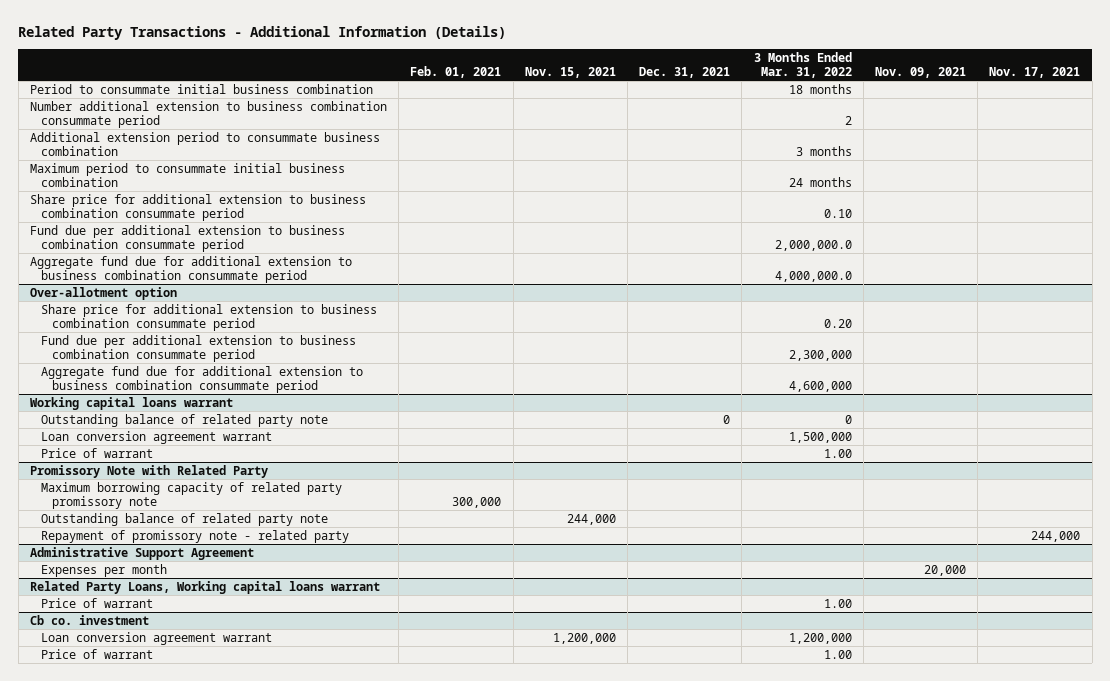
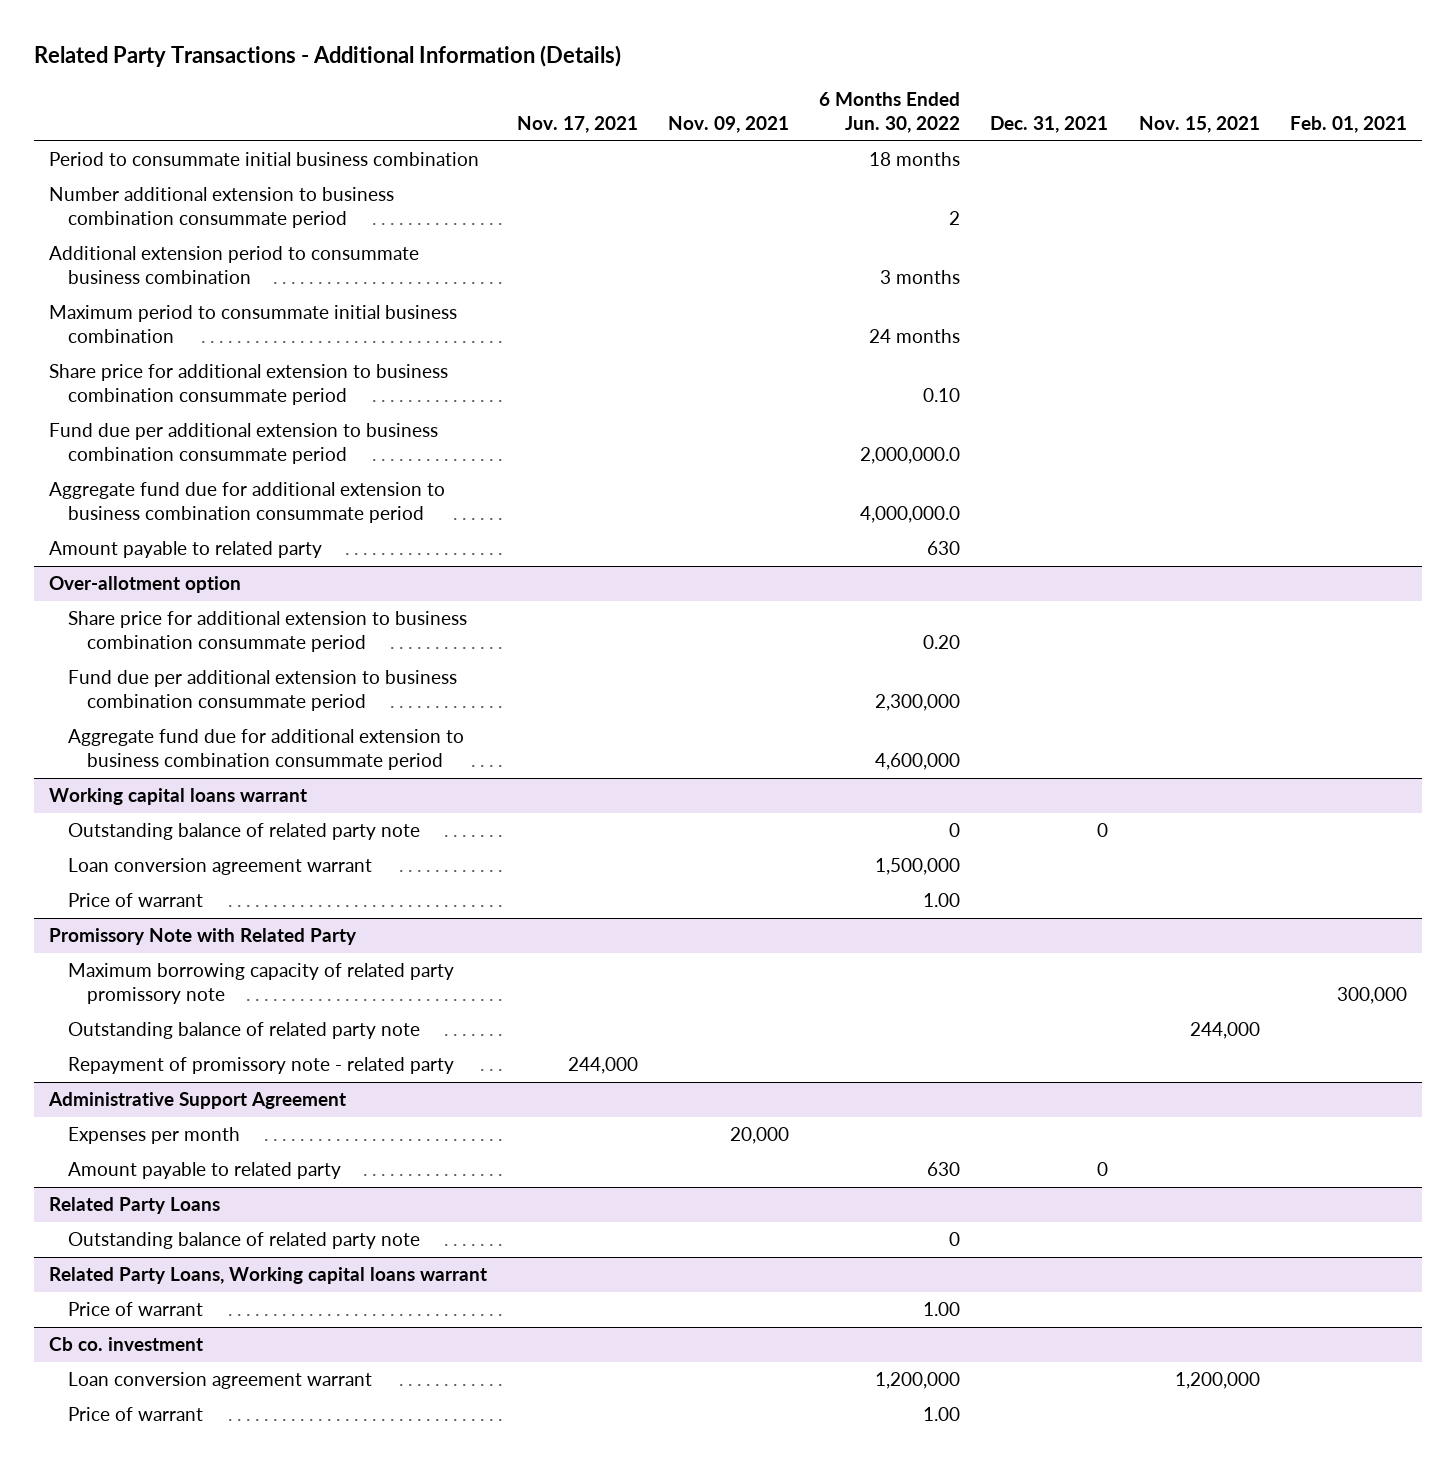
[753,52,852,79] 3 Months Ended Mar. 31, 2022 -> none
none -> [819,91,961,134] 6 Months Ended Jun. 30, 2022
none -> [48,541,322,559] Amount payable to related party
none -> [67,1162,341,1180] Amount payable to related party
none -> [48,1197,220,1215] Related Party Loans
none -> [67,1232,420,1250] Outstanding balance of related party note

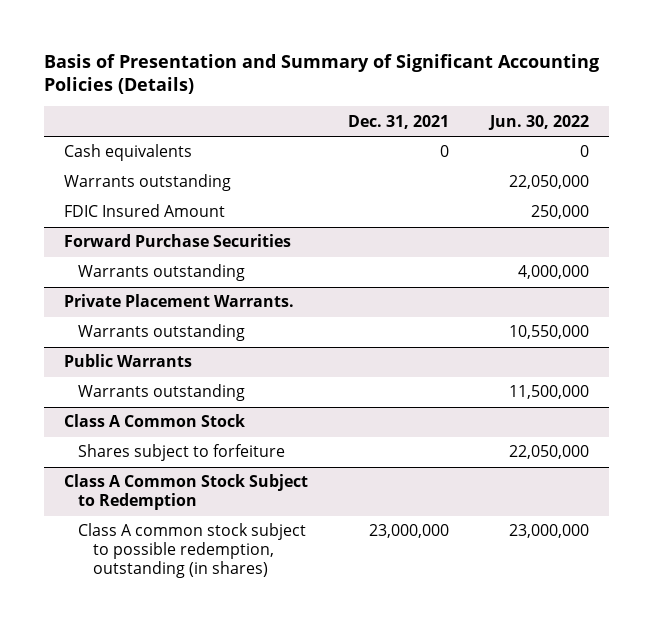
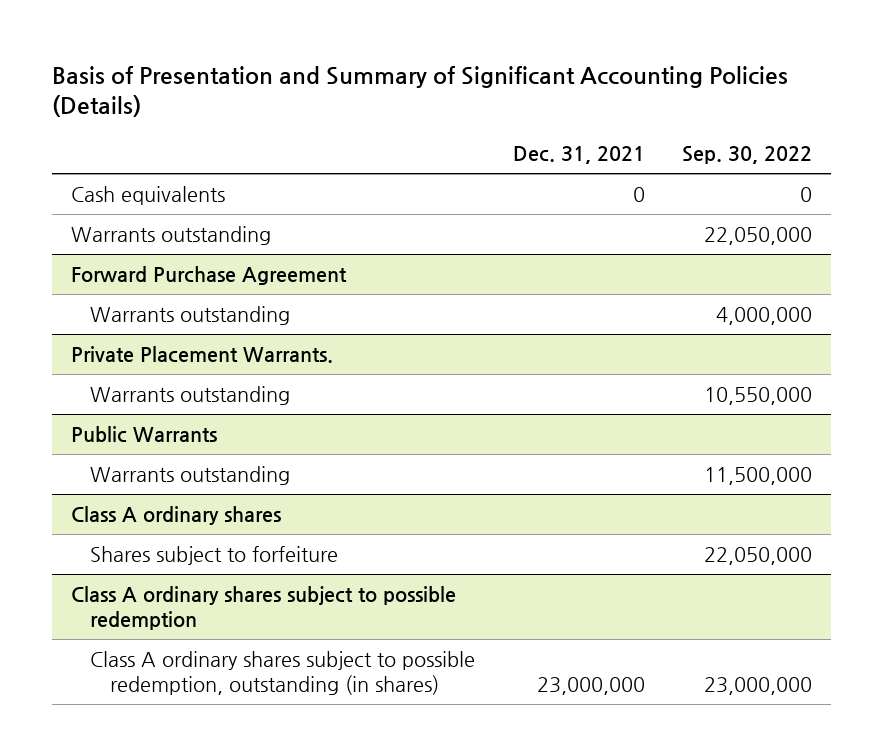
[487,114,589,130] Jun. 30, 2022 -> none
none -> [681,146,812,165] Sep. 30, 2022
[63,204,225,218] FDIC Insured Amount -> none
[63,234,291,248] Forward Purchase Securities -> [70,266,347,286] Forward Purchase Agreement
[63,414,245,428] Class A Common Stock -> [70,506,281,526] Class A ordinary shares
[63,474,308,511] Class A Common Stock Subject to Redemption -> [70,586,456,631] Class A ordinary shares subject to possible redemption
[78,523,307,579] Class A common stock subject to possible redemption, outstanding (in shares) -> [90,651,476,696] Class A ordinary shares subject to possible redemption, outstanding (in shares)

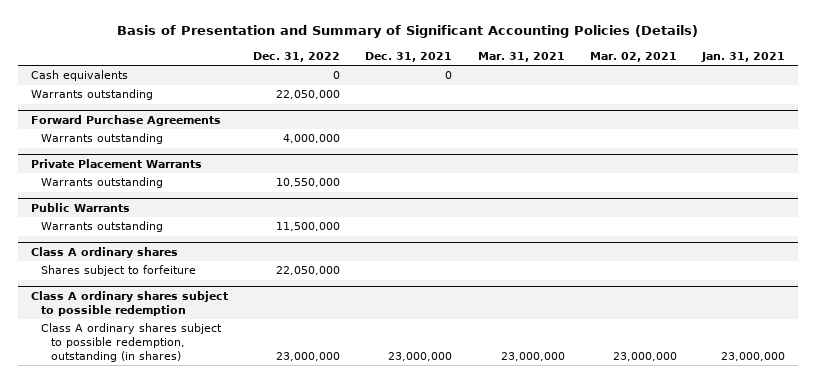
[681,146,812,165] Sep. 30, 2022 -> none
none -> [253,51,341,62] Dec. 31, 2022
none -> [477,51,565,62] Mar. 31, 2021
none -> [589,51,677,62] Mar. 02, 2021
none -> [701,51,786,62] Jan. 31, 2021
[70,266,347,286] Forward Purchase Agreement -> [30,115,221,127] Forward Purchase Agreements
[70,346,333,364] Private Placement Warrants. -> [30,159,202,169] Private Placement Warrants

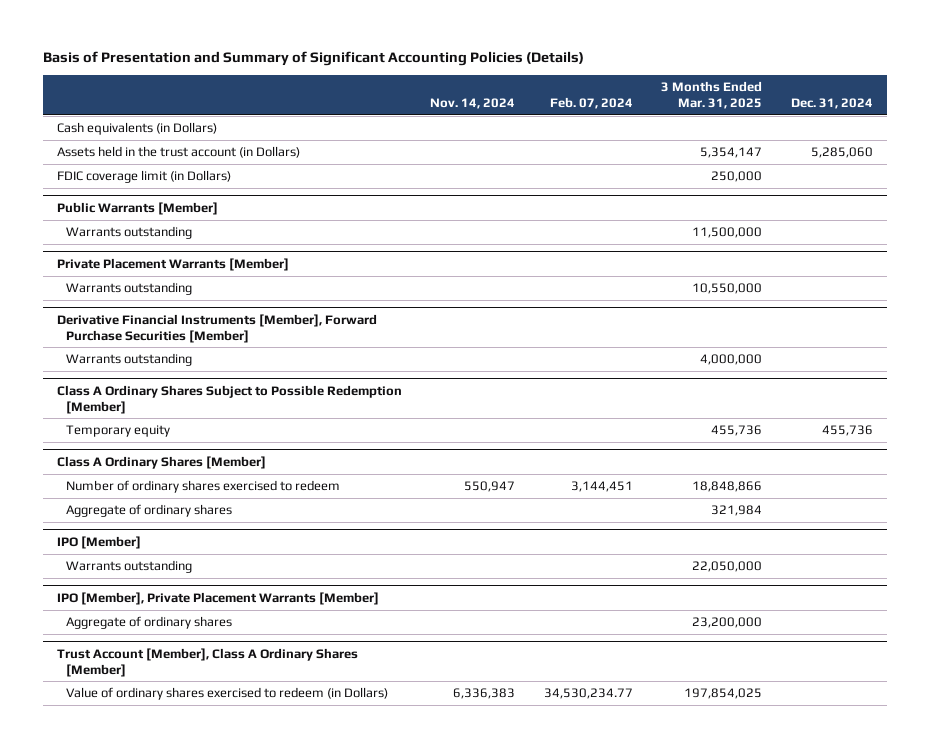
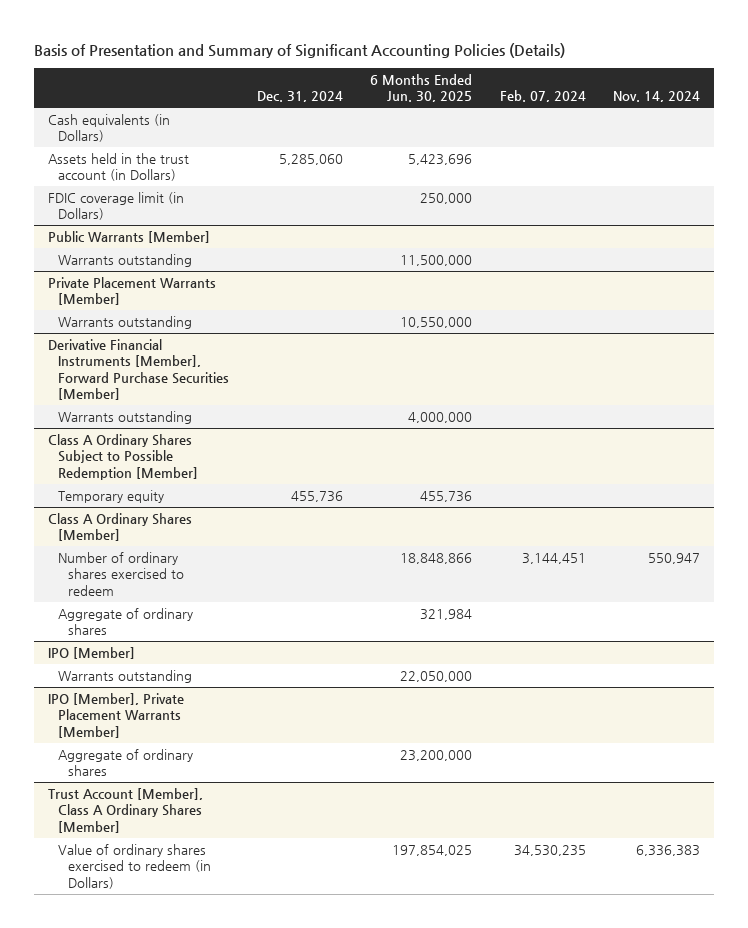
[661,81,763,109] 3 Months Ended Mar. 31, 2025 -> none
none -> [370,74,473,103] 6 Months Ended Jun. 30, 2025
[543,688,633,700] 34,530,234.77 -> [513,845,586,857] 34,530,235

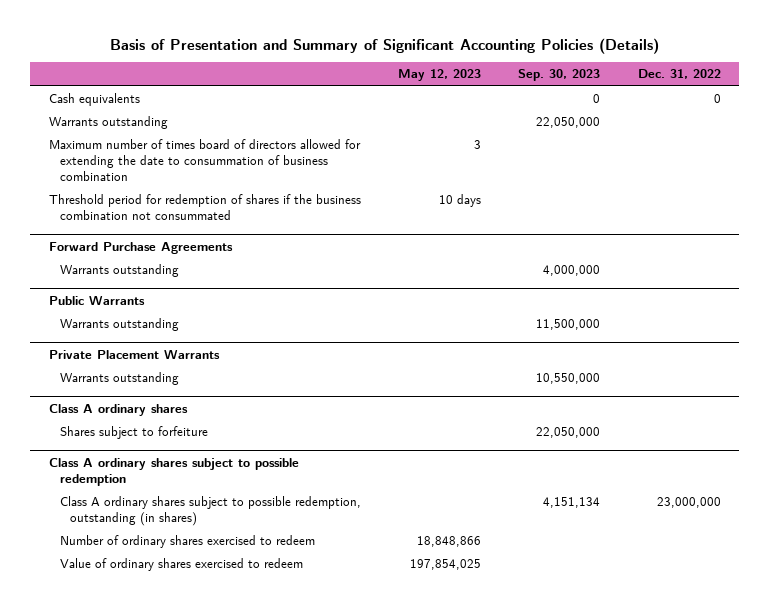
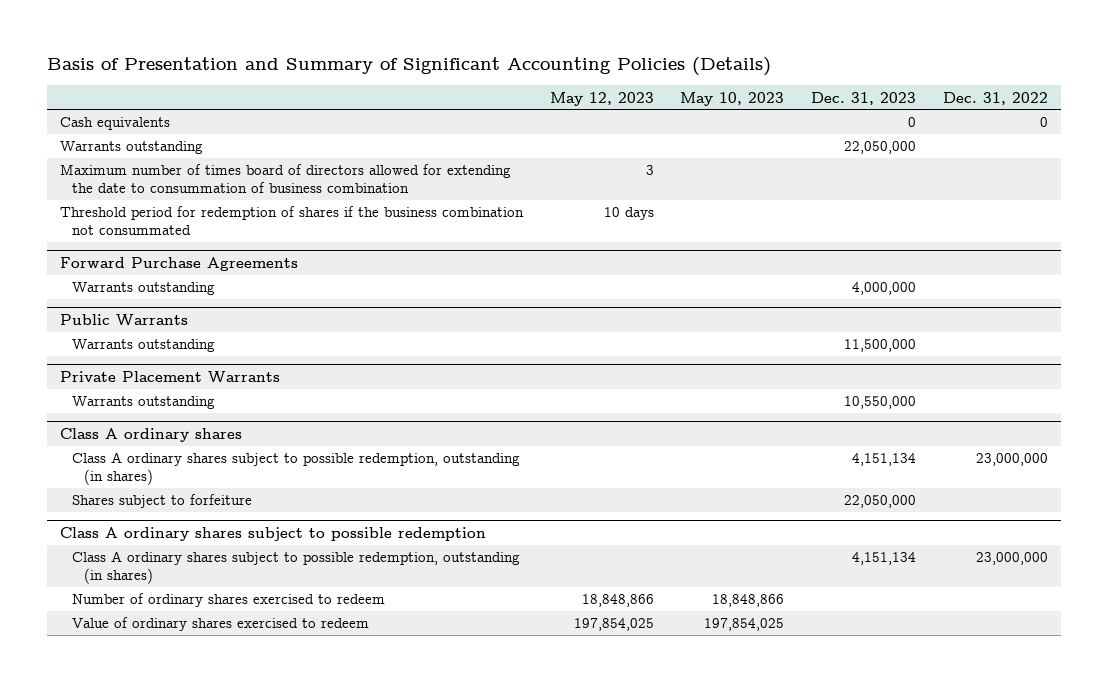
[518,69,601,82] Sep. 30, 2023 -> none
none -> [680,91,785,106] May 10, 2023
none -> [811,91,917,105] Dec. 31, 2023
none -> [72,452,521,485] Class A ordinary shares subject to possible redemption, outstanding (in shares)

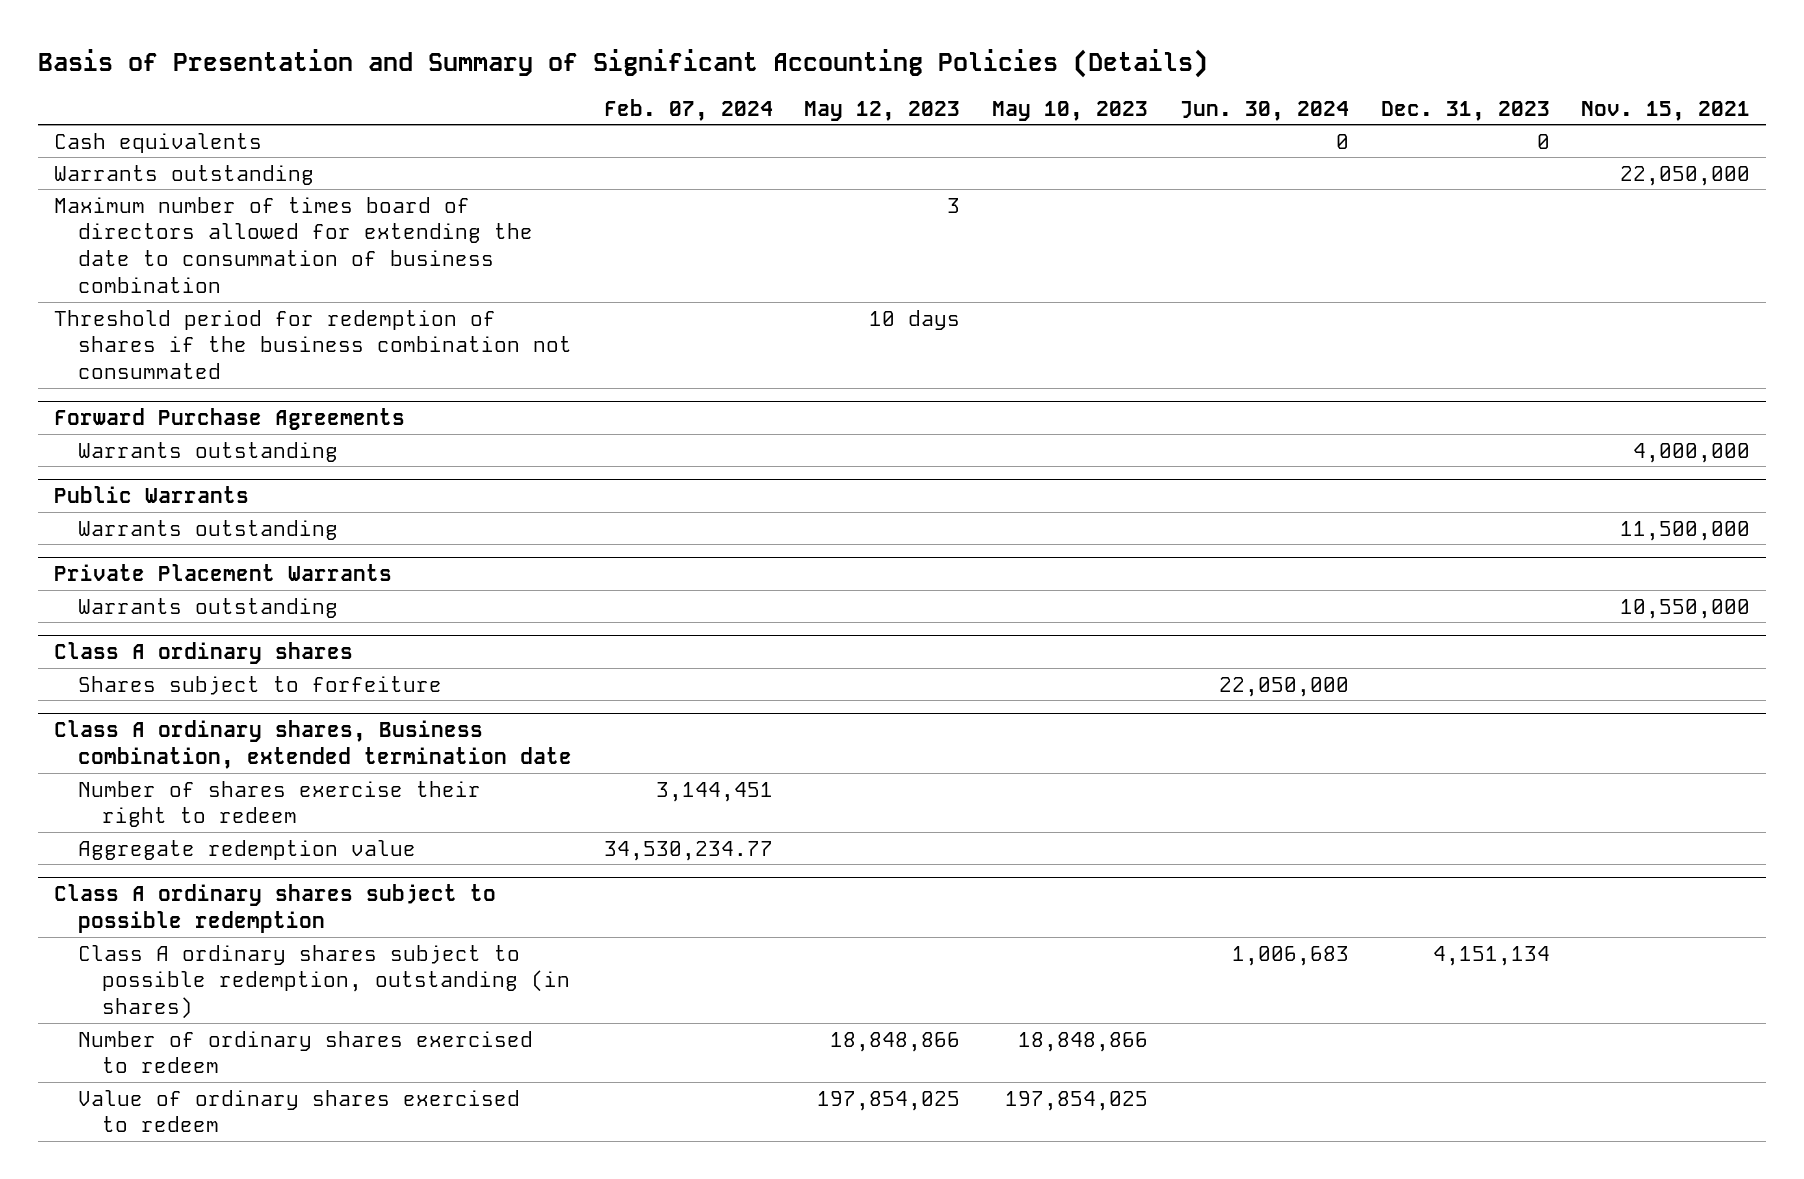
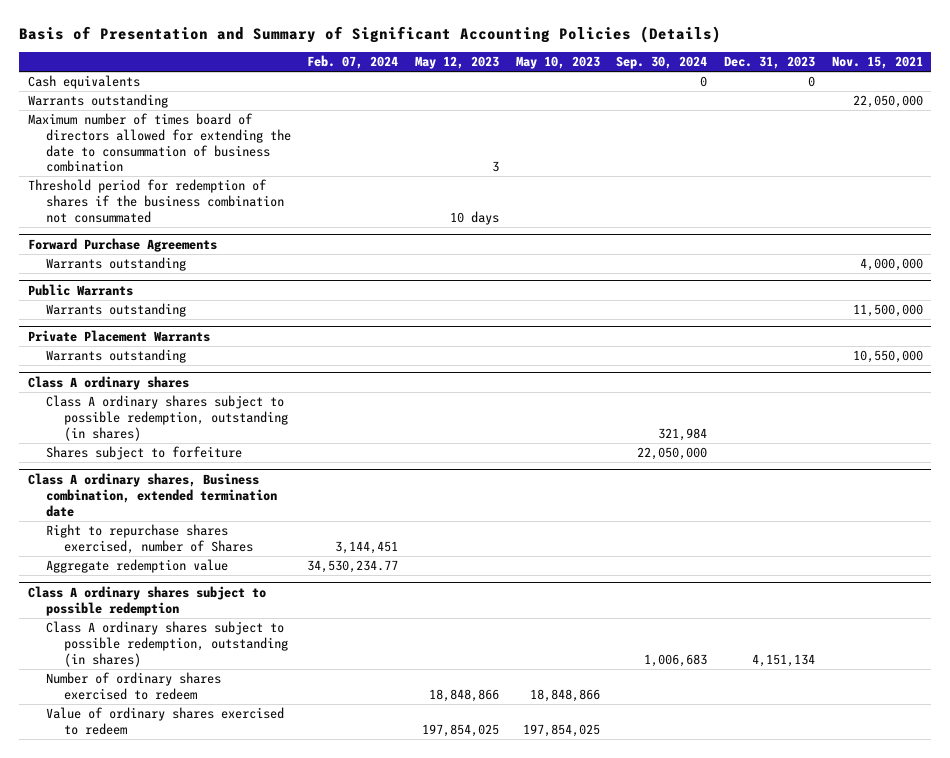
[1179,100,1349,121] Jun. 30, 2024 -> none
none -> [616,56,708,70] Sep. 30, 2024
none -> [45,395,288,441] Class A ordinary shares subject to possible redemption, outstanding (in shares)
[77,780,481,828] Number of shares exercise their right to redeem -> [45,524,253,554] Right to repurchase shares exercised, number of Shares

